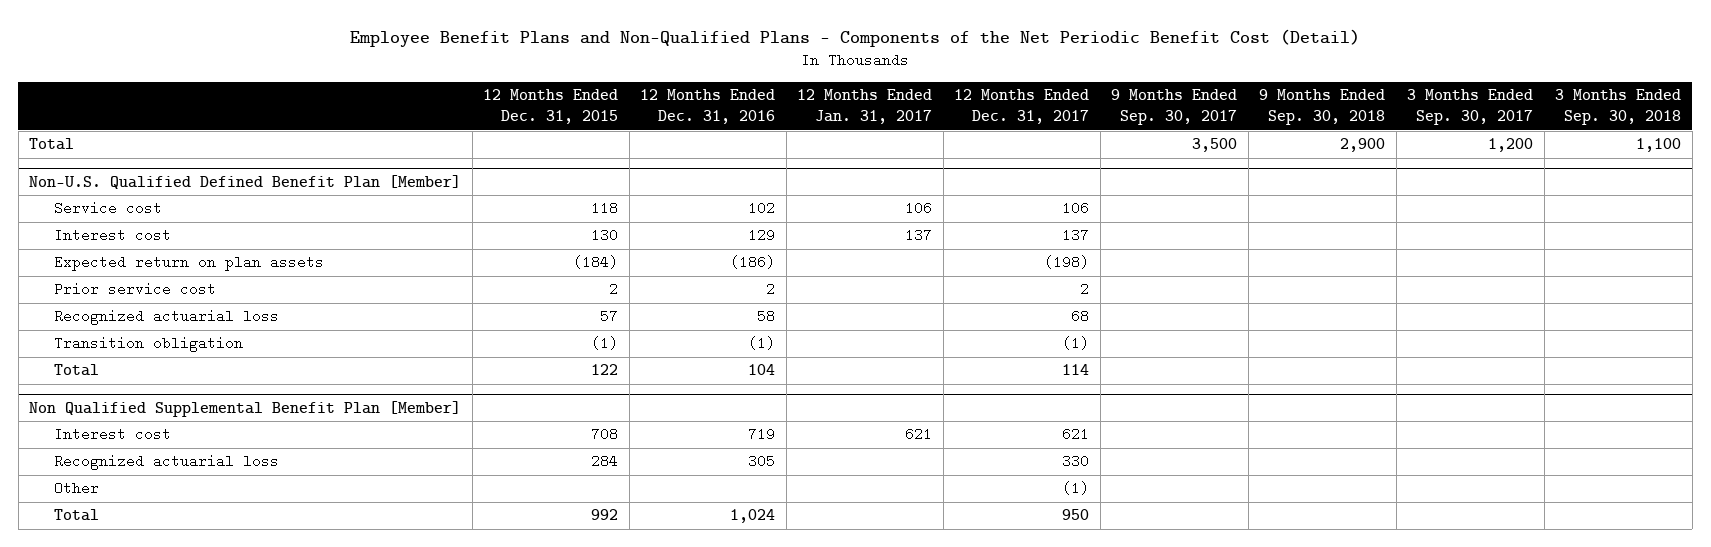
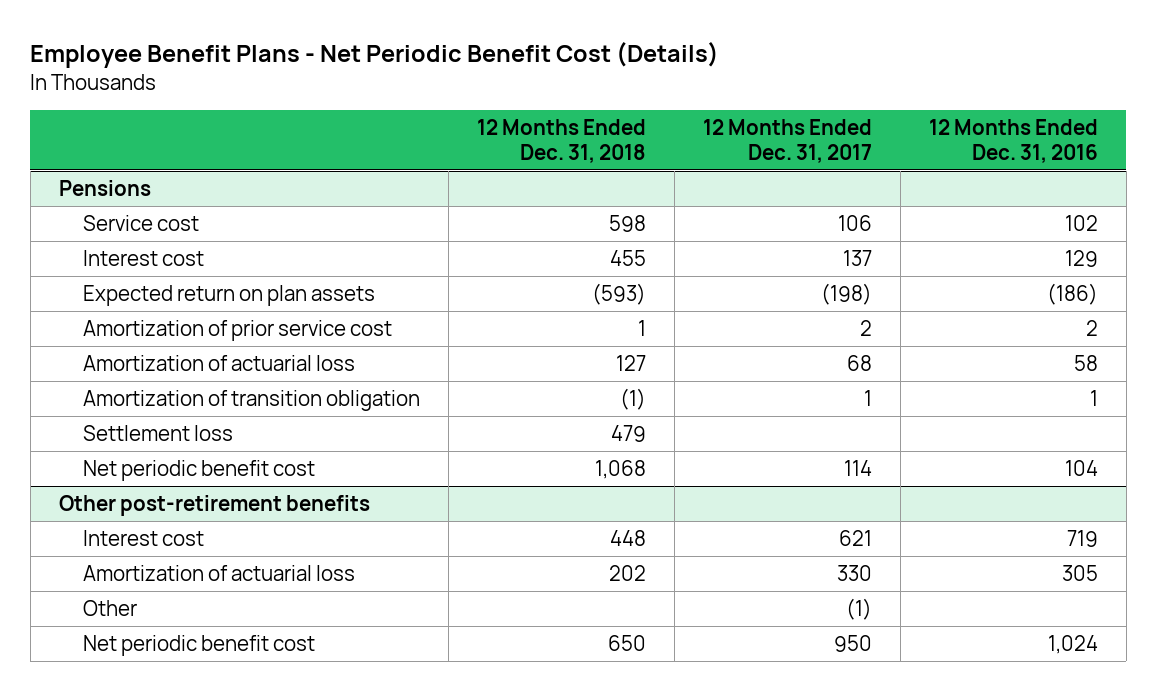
[350,29,1361,48] Employee Benefit Plans and Non-Qualified Plans - Components of the Net Periodic Benefit Cost (Detail) -> [30,41,720,68] Employee Benefit Plans - Net Periodic Benefit Cost (Details)
[483,89,619,125] 12 Months Ended Dec. 31, 2015 -> none
[797,89,933,125] 12 Months Ended Jan. 31, 2017 -> none
[1111,89,1238,126] 9 Months Ended Sep. 30, 2017 -> none
[1259,89,1386,126] 9 Months Ended Sep. 30, 2018 -> none
[1407,89,1534,126] 3 Months Ended Sep. 30, 2017 -> none
[1555,89,1682,126] 3 Months Ended Sep. 30, 2018 -> none
none -> [476,118,646,163] 12 Months Ended Dec. 31, 2018
[29,138,75,151] Total -> none
[29,174,462,189] Non-U.S. Qualified Defined Benefit Plan [Member] -> none
none -> [58,179,151,196] Pensions
[29,400,462,417] Non Qualified Supplemental Benefit Plan [Member] -> none
[53,282,216,297] Prior service cost -> [82,319,392,341] Amortization of prior service cost
[53,309,279,326] Recognized actuarial loss -> [82,354,355,371] Amortization of actuarial loss
[53,336,243,353] Transition obligation -> [82,389,420,411] Amortization of transition obligation
[748,336,776,351] (1) -> [1089,389,1098,406] 1
[1062,336,1090,351] (1) -> [863,389,872,406] 1
none -> [82,424,233,441] Settlement loss
[53,364,99,377] Total -> [82,459,315,481] Net periodic benefit cost
none -> [58,494,370,516] Other post-retirement benefits
[53,454,279,471] Recognized actuarial loss -> [82,564,355,581] Amortization of actuarial loss
[53,509,99,522] Total -> [82,634,315,656] Net periodic benefit cost

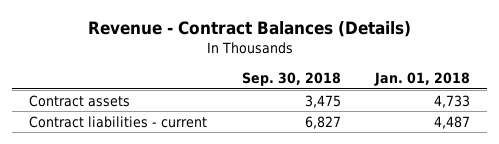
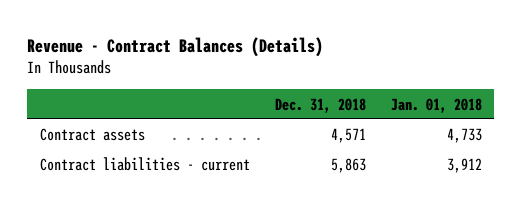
[241,72,341,87] Sep. 30, 2018 -> none
none -> [274,97,366,113] Dec. 31, 2018
[433,115,470,129] 4,487 -> [446,158,482,174] 3,912

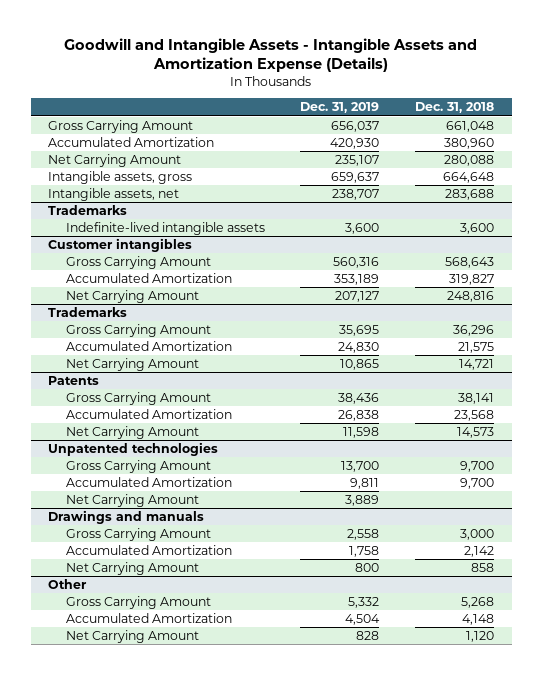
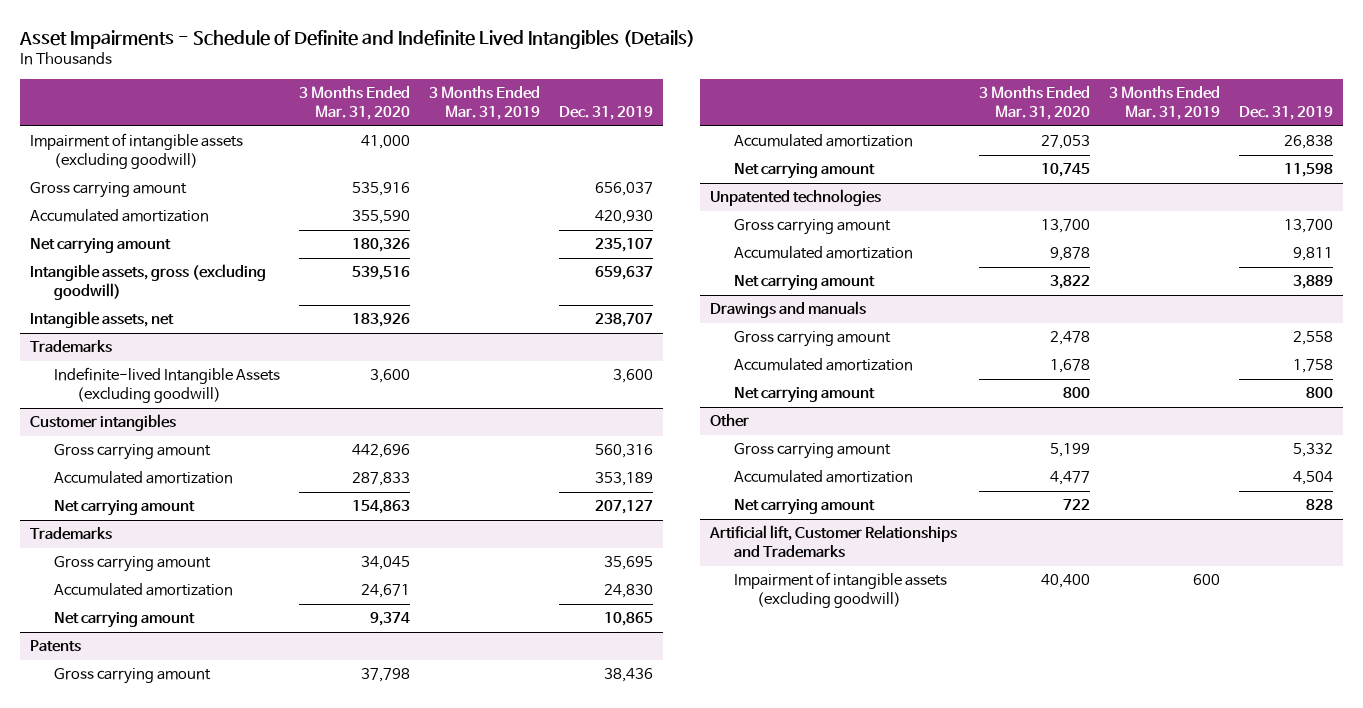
[64,37,478,73] Goodwill and Intangible Assets - Intangible Assets and Amortization Expense (Details) -> [19,29,696,49] Asset Impairments - Schedule of Definite and Indefinite Lived Intangibles (Details)
[415,102,495,114] Dec. 31, 2018 -> none
none -> [298,86,410,121] 3 Months Ended Mar. 31, 2020
none -> [429,86,541,121] 3 Months Ended Mar. 31, 2019
none -> [30,133,244,170] Impairment of intangible assets (excluding goodwill)
[48,120,194,134] Gross Carrying Amount -> [30,182,188,199] Gross carrying amount
[48,137,215,148] Accumulated Amortization -> [30,209,210,223] Accumulated amortization
[48,154,182,168] Net Carrying Amount -> [30,238,172,255] Net carrying amount
[48,171,193,185] Intangible assets, gross -> [30,264,267,301] Intangible assets, gross (excluding goodwill)
[65,222,265,236] Indefinite-lived intangible assets -> [53,367,280,404] Indefinite-lived Intangible Assets (excluding goodwill)
[65,256,211,270] Gross Carrying Amount -> [53,444,211,461] Gross carrying amount
[65,273,232,284] Accumulated Amortization -> [53,471,233,485] Accumulated amortization
[65,290,199,304] Net Carrying Amount -> [53,500,195,517] Net carrying amount
[65,324,211,338] Gross Carrying Amount -> [53,556,211,573] Gross carrying amount
[65,341,232,352] Accumulated Amortization -> [53,583,233,597] Accumulated amortization
[65,358,199,372] Net Carrying Amount -> [53,612,195,629] Net carrying amount
[65,392,211,406] Gross Carrying Amount -> [53,668,211,685] Gross carrying amount
[65,409,232,420] Accumulated Amortization -> [733,134,913,148] Accumulated amortization
[65,426,199,440] Net Carrying Amount -> [733,163,875,180] Net carrying amount
[65,460,211,474] Gross Carrying Amount -> [733,219,891,236] Gross carrying amount
[65,477,232,488] Accumulated Amortization -> [733,246,913,260] Accumulated amortization
[65,494,199,508] Net Carrying Amount -> [733,275,875,292] Net carrying amount
[65,528,211,542] Gross Carrying Amount -> [733,331,891,348] Gross carrying amount
[65,545,232,556] Accumulated Amortization -> [733,358,913,372] Accumulated amortization
[65,562,199,576] Net Carrying Amount -> [733,387,875,404] Net carrying amount
[65,596,211,610] Gross Carrying Amount -> [733,443,891,460] Gross carrying amount
[65,613,232,624] Accumulated Amortization -> [733,470,913,484] Accumulated amortization
[65,630,199,644] Net Carrying Amount -> [733,499,875,516] Net carrying amount
none -> [709,525,958,559] Artificial lift, Customer Relationships and Trademarks
none -> [733,572,947,609] Impairment of intangible assets (excluding goodwill)

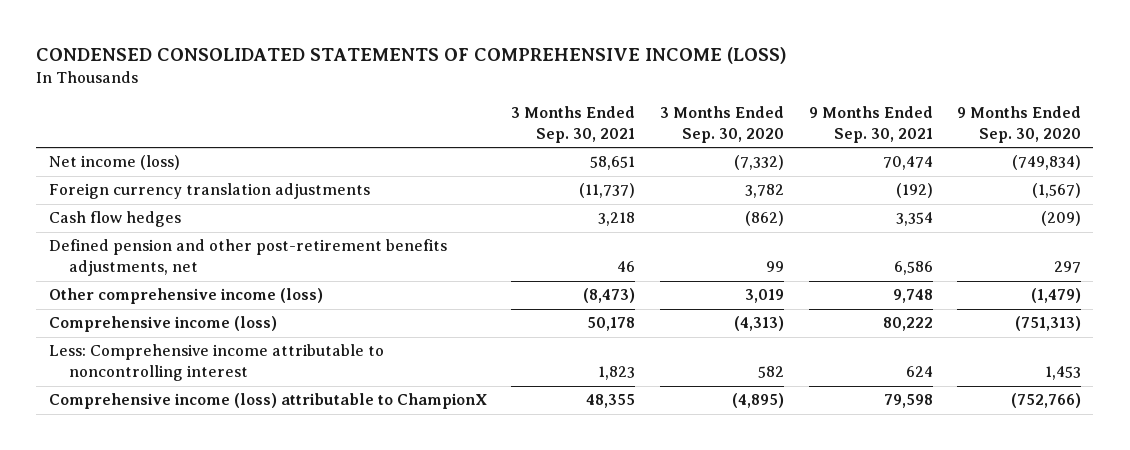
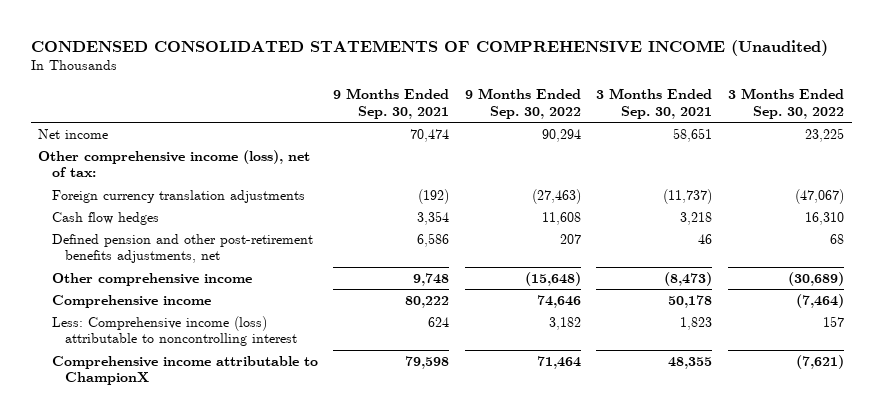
[36,47,788,65] CONDENSED CONSOLIDATED STATEMENTS OF COMPREHENSIVE INCOME (LOSS) -> [30,39,828,56] CONDENSED CONSOLIDATED STATEMENTS OF COMPREHENSIVE INCOME (Unaudited)
[659,106,784,143] 3 Months Ended Sep. 30, 2020 -> none
[957,106,1082,143] 9 Months Ended Sep. 30, 2020 -> none
none -> [464,88,581,119] 9 Months Ended Sep. 30, 2022
none -> [727,88,844,119] 3 Months Ended Sep. 30, 2022
[48,155,180,171] Net income (loss) -> [38,128,109,139] Net income
none -> [38,149,311,178] Other comprehensive income (loss), net of tax:
[48,288,323,305] Other comprehensive income (loss) -> [51,272,252,286] Other comprehensive income
[48,316,277,333] Comprehensive income (loss) -> [51,294,211,308] Comprehensive income
[48,344,384,382] Less: Comprehensive income attributable to noncontrolling interest -> [51,315,298,347] Less: Comprehensive income (loss) attributable to noncontrolling interest
[48,393,487,410] Comprehensive income (loss) attributable to ChampionX -> [51,355,318,386] Comprehensive income attributable to ChampionX

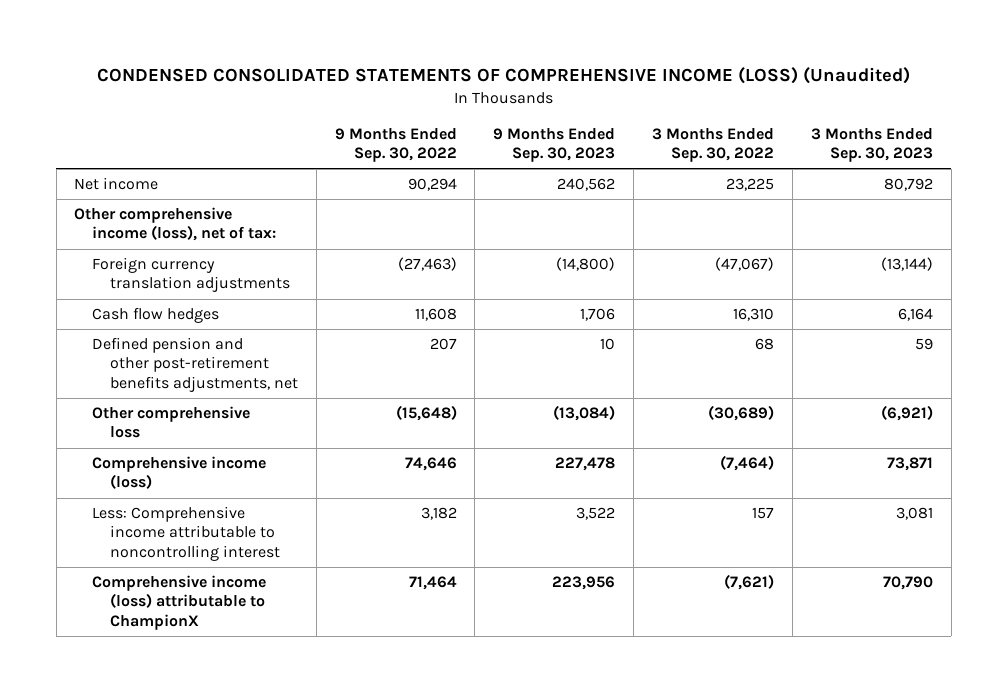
[30,39,828,56] CONDENSED CONSOLIDATED STATEMENTS OF COMPREHENSIVE INCOME (Unaudited) -> [96,67,910,85] CONDENSED CONSOLIDATED STATEMENTS OF COMPREHENSIVE INCOME (LOSS) (Unaudited)
[333,88,450,119] 9 Months Ended Sep. 30, 2021 -> none
[596,88,713,119] 3 Months Ended Sep. 30, 2021 -> none
none -> [493,128,616,163] 9 Months Ended Sep. 30, 2023
none -> [810,128,933,163] 3 Months Ended Sep. 30, 2023
[51,272,252,286] Other comprehensive income -> [92,406,251,439] Other comprehensive loss
[51,294,211,308] Comprehensive income -> [92,456,267,490] Comprehensive income (loss)
[51,315,298,347] Less: Comprehensive income (loss) attributable to noncontrolling interest -> [92,506,280,561] Less: Comprehensive income attributable to noncontrolling interest
[51,355,318,386] Comprehensive income attributable to ChampionX -> [92,575,267,630] Comprehensive income (loss) attributable to ChampionX

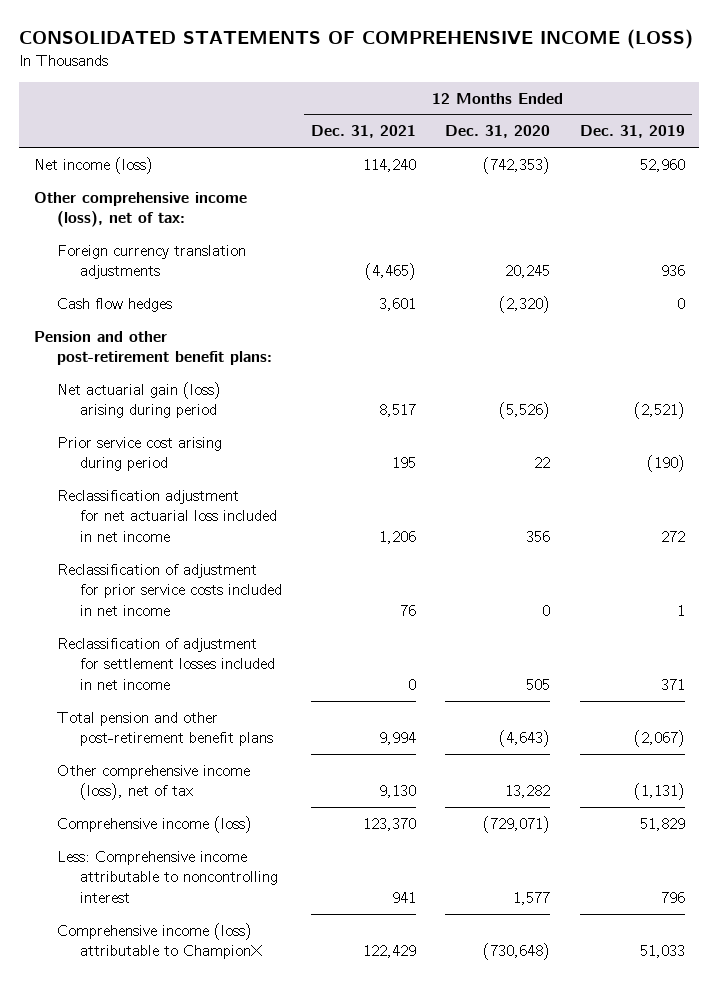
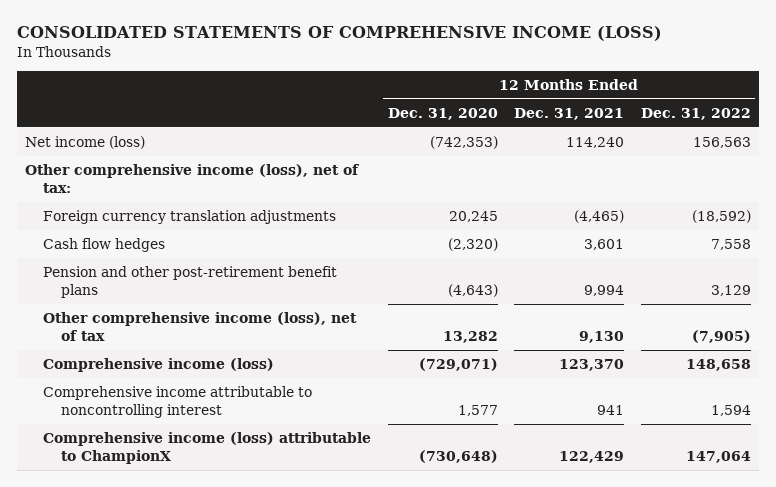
[579,125,685,139] Dec. 31, 2019 -> none
none -> [640,107,751,120] Dec. 31, 2022
[33,330,272,366] Pension and other post-retirement benefit plans: -> none
[56,381,221,419] Net actuarial gain (loss) arising during period -> none
[56,436,222,472] Prior service cost arising during period -> none
[56,489,277,542] Reclassification adjustment for net actuarial loss included in net income -> none
[56,563,282,616] Reclassification of adjustment for prior service costs included in net income -> none
[56,637,275,690] Reclassification of adjustment for settlement losses included in net income -> none
[56,711,273,747] Total pension and other post-retirement benefit plans -> [43,266,338,298] Pension and other post-retirement benefit plans
[56,850,278,903] Less: Comprehensive income attributable to noncontrolling interest -> [43,386,313,418] Comprehensive income attributable to noncontrolling interest

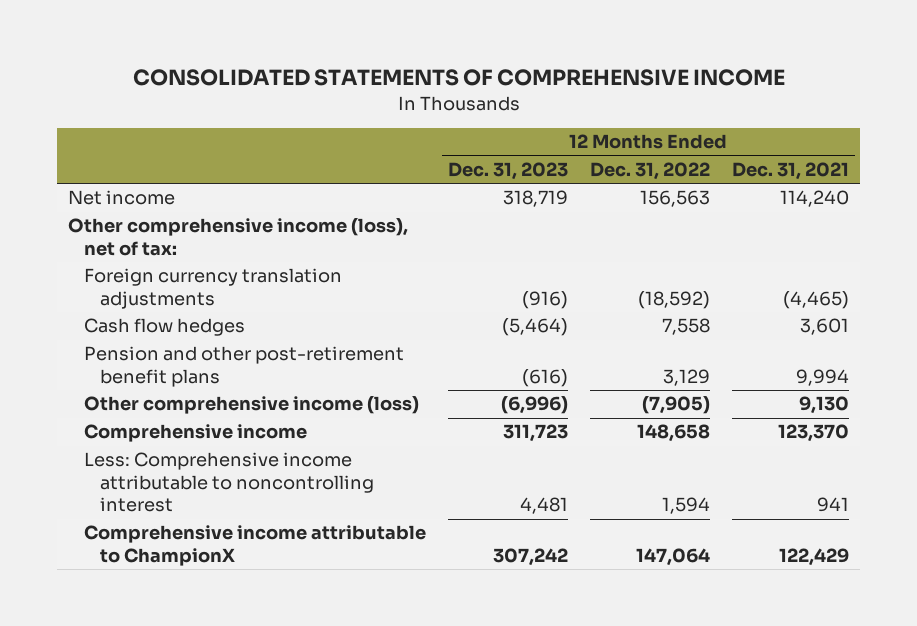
[16,26,662,42] CONSOLIDATED STATEMENTS OF COMPREHENSIVE INCOME (LOSS) -> [132,69,785,87] CONSOLIDATED STATEMENTS OF COMPREHENSIVE INCOME
[387,107,498,120] Dec. 31, 2020 -> none
none -> [447,161,568,180] Dec. 31, 2023
[25,136,146,150] Net income (loss) -> [68,190,176,206] Net income
[43,312,358,341] Other comprehensive income (loss), net of tax -> [83,396,419,415] Other comprehensive income (loss)
[43,358,275,373] Comprehensive income (loss) -> [83,424,307,443] Comprehensive income
[43,386,313,418] Comprehensive income attributable to noncontrolling interest -> [83,452,374,513] Less: Comprehensive income attributable to noncontrolling interest
[43,432,372,464] Comprehensive income (loss) attributable to ChampionX -> [83,525,426,566] Comprehensive income attributable to ChampionX

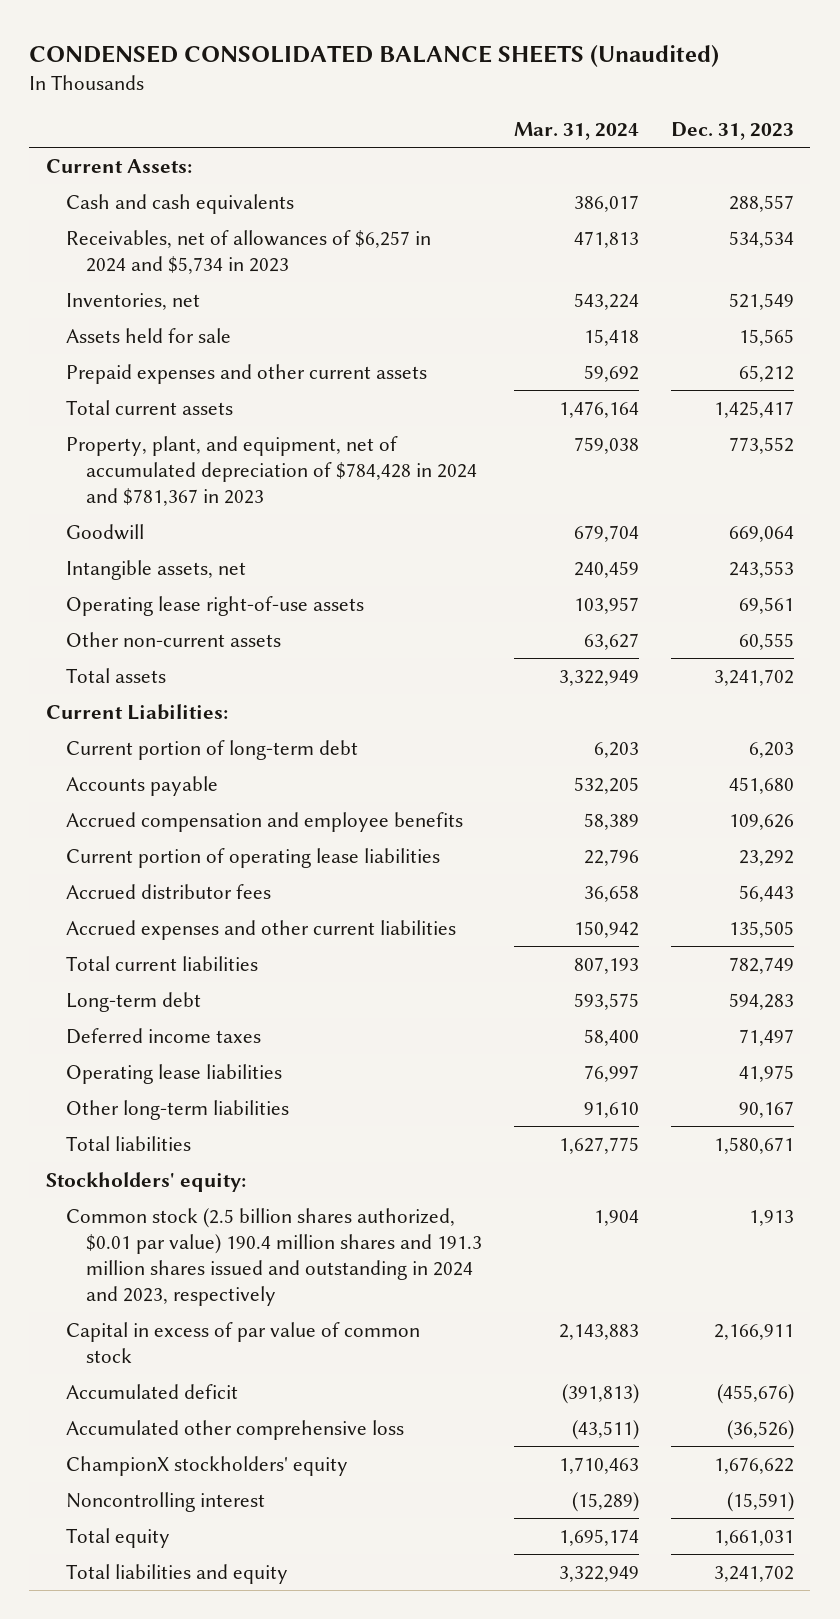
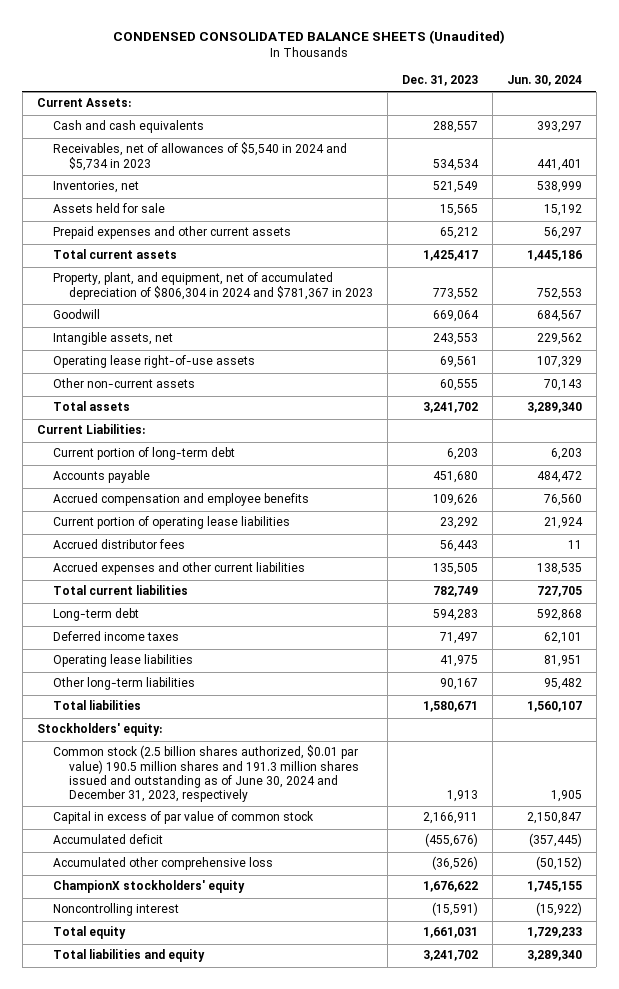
[514,122,640,141] Mar. 31, 2024 -> none
none -> [506,75,582,87] Jun. 30, 2024
[65,229,431,274] Receivables, net of allowances of $6,257 in 2024 and $5,734 in 2023 -> [52,142,347,171] Receivables, net of allowances of $5,540 in 2024 and $5,734 in 2023
[65,435,477,506] Property, plant, and equipment, net of accumulated depreciation of $784,428 in 2024 and $781,367 in 2023 -> [52,272,373,300] Property, plant, and equipment, net of accumulated depreciation of $806,304 in 2024 and $781,367 in 2023
[65,1207,482,1306] Common stock (2.5 billion shares authorized, $0.01 par value) 190.4 million shares and 191.3 million shares issued and outstanding in 2024 and 2023, respectively -> [52,745,359,803] Common stock (2.5 billion shares authorized, $0.01 par value) 190.5 million shares and 191.3 million shares issued and outstanding as of June 30, 2024 and December 31, 2023, respectively

